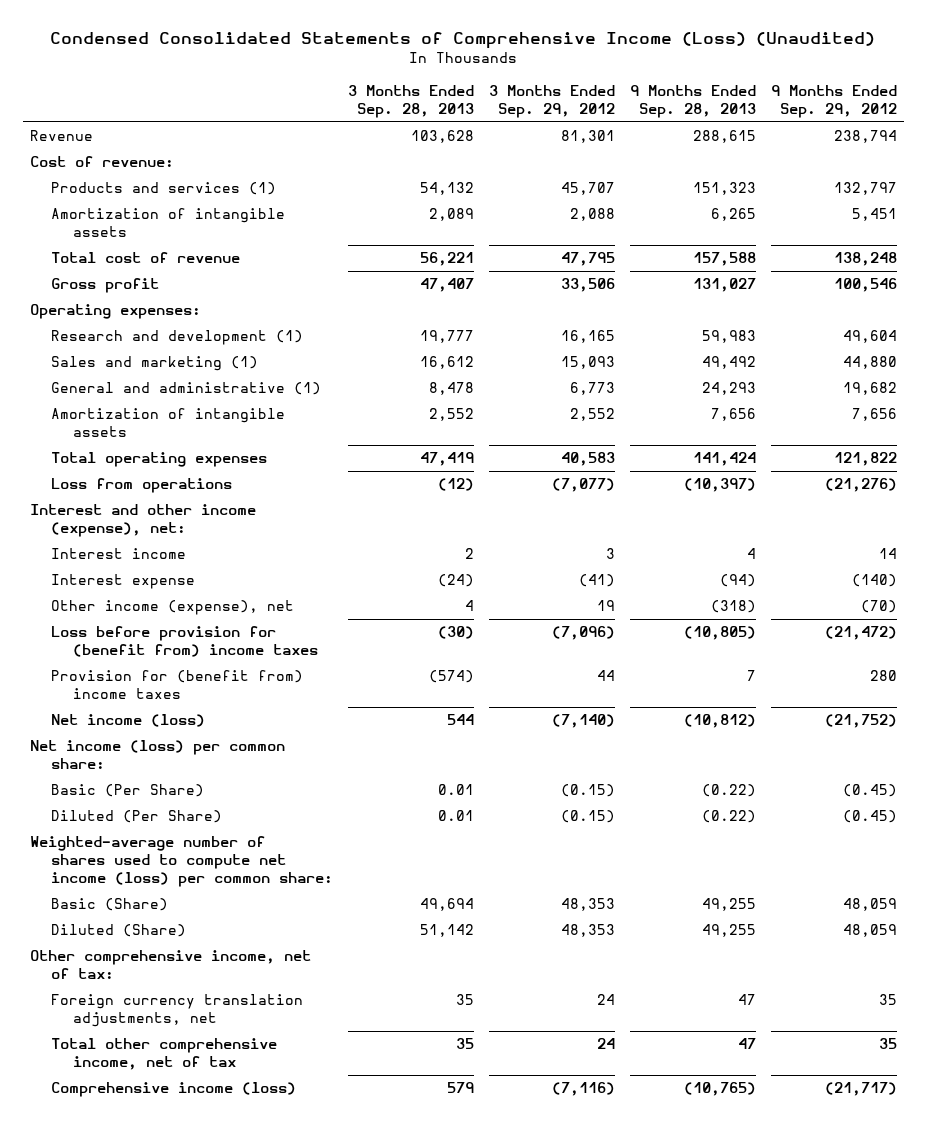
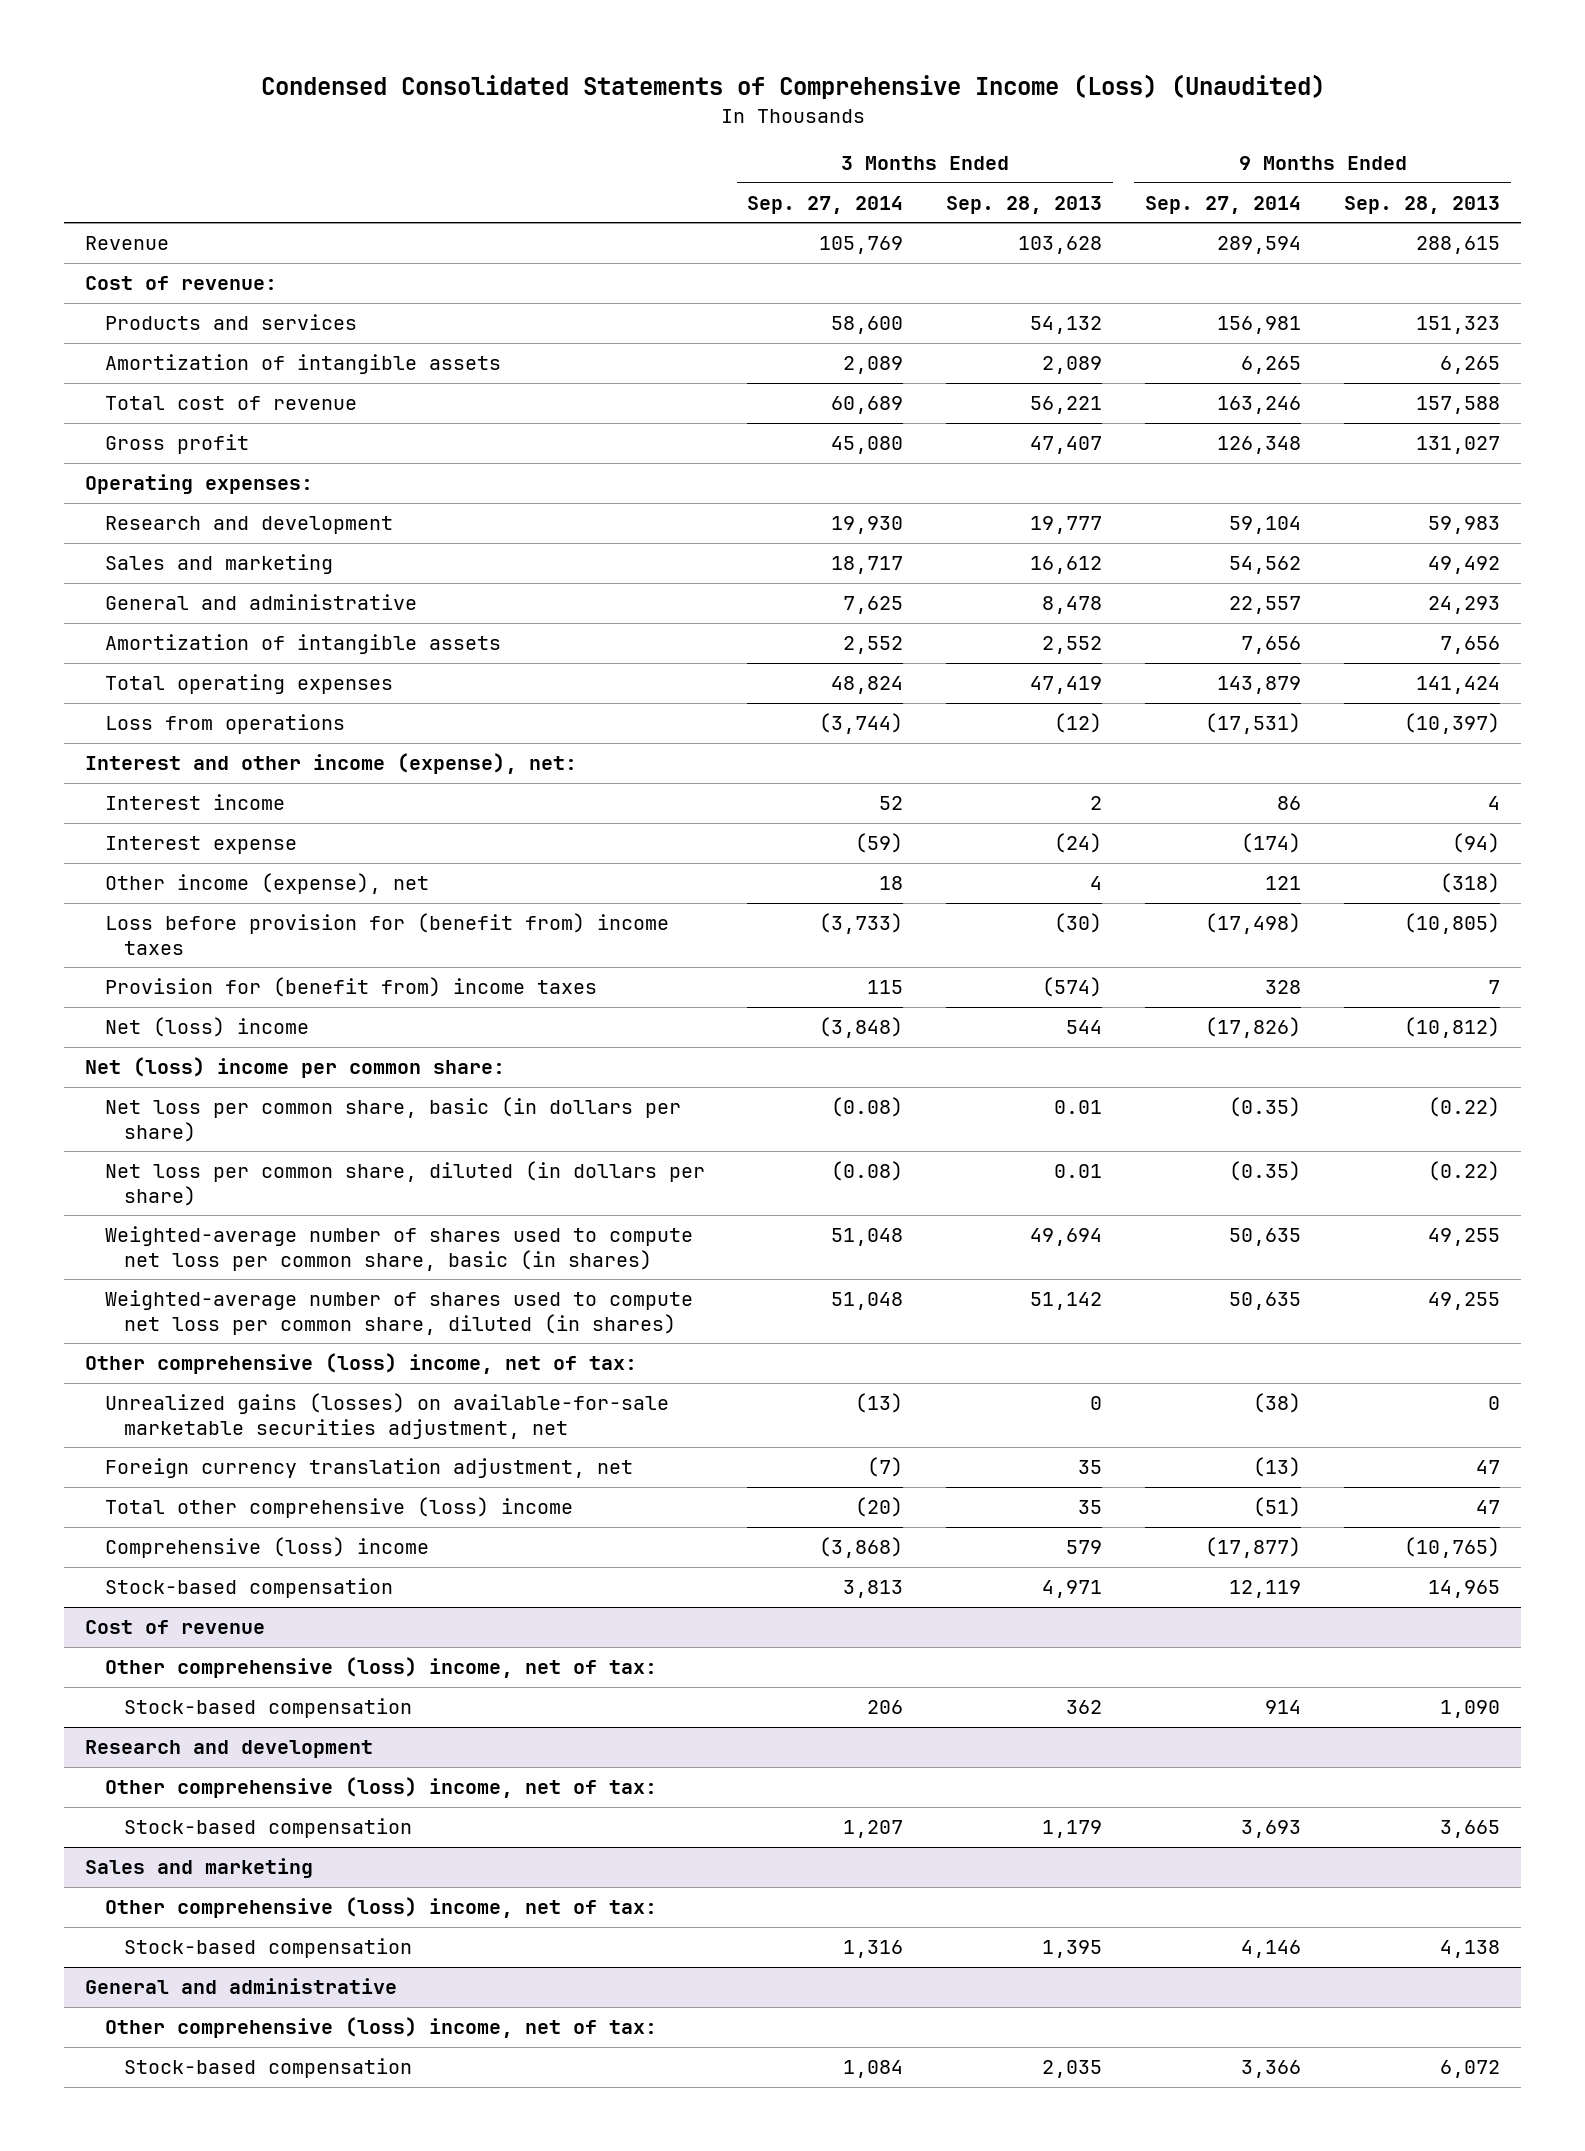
[489,84,616,118] 3 Months Ended Sep. 29, 2012 -> none
[770,84,897,118] 9 Months Ended Sep. 29, 2012 -> none
none -> [747,195,904,214] Sep. 27, 2014
none -> [1145,195,1302,214] Sep. 27, 2014
[51,182,277,196] Products and services (1) -> [104,314,357,331] Products and services
[51,330,304,346] Research and development (1) -> [104,516,393,535] Research and development
[51,356,259,372] Sales and marketing (1) -> [104,554,333,575] Sales and marketing
[51,382,322,396] General and administrative (1) -> [104,594,417,611] General and administrative
[30,836,334,888] Weighted-average number of shares used to compute net income (loss) per common share: -> none
[51,714,206,728] Net income (loss) -> [104,1017,309,1038] Net (loss) income
[30,740,286,770] Net income (loss) per common share: -> [85,1057,506,1079] Net (loss) income per common share:
[51,784,205,798] Basic (Per Share) -> [104,1097,681,1142] Net loss per common share, basic (in dollars per share)
[51,810,223,824] Diluted (Per Share) -> [104,1161,705,1206] Net loss per common share, diluted (in dollars per share)
[51,898,169,912] Basic (Share) -> [104,1226,693,1271] Weighted-average number of shares used to compute net loss per common share, basic (in shares)
[51,924,187,938] Diluted (Share) -> [104,1290,693,1335] Weighted-average number of shares used to compute net loss per common share, diluted (in shares)
[30,950,312,980] Other comprehensive income, net of tax: -> [85,1353,638,1375] Other comprehensive (loss) income, net of tax:
none -> [104,1393,669,1439] Unrealized gains (losses) on available-for-sale marketable securities adjustment, net
[51,994,304,1028] Foreign currency translation adjustments, net -> [104,1458,633,1479] Foreign currency translation adjustment, net
[51,1038,278,1071] Total other comprehensive income, net of tax -> [104,1497,573,1519] Total other comprehensive (loss) income
[51,1082,297,1098] Comprehensive income (loss) -> [104,1537,429,1559] Comprehensive (loss) income
none -> [104,1578,393,1599] Stock-based compensation
none -> [85,1620,266,1635] Cost of revenue
none -> [104,1657,657,1679] Other comprehensive (loss) income, net of tax:
none -> [123,1698,412,1719] Stock-based compensation
none -> [85,1740,374,1759] Research and development
none -> [104,1777,657,1799] Other comprehensive (loss) income, net of tax:
none -> [123,1818,412,1839] Stock-based compensation
none -> [85,1858,314,1879] Sales and marketing
none -> [104,1897,657,1919] Other comprehensive (loss) income, net of tax:
none -> [123,1938,412,1959] Stock-based compensation
none -> [85,1978,398,1995] General and administrative
none -> [104,2017,657,2039] Other comprehensive (loss) income, net of tax:
none -> [123,2058,412,2079] Stock-based compensation

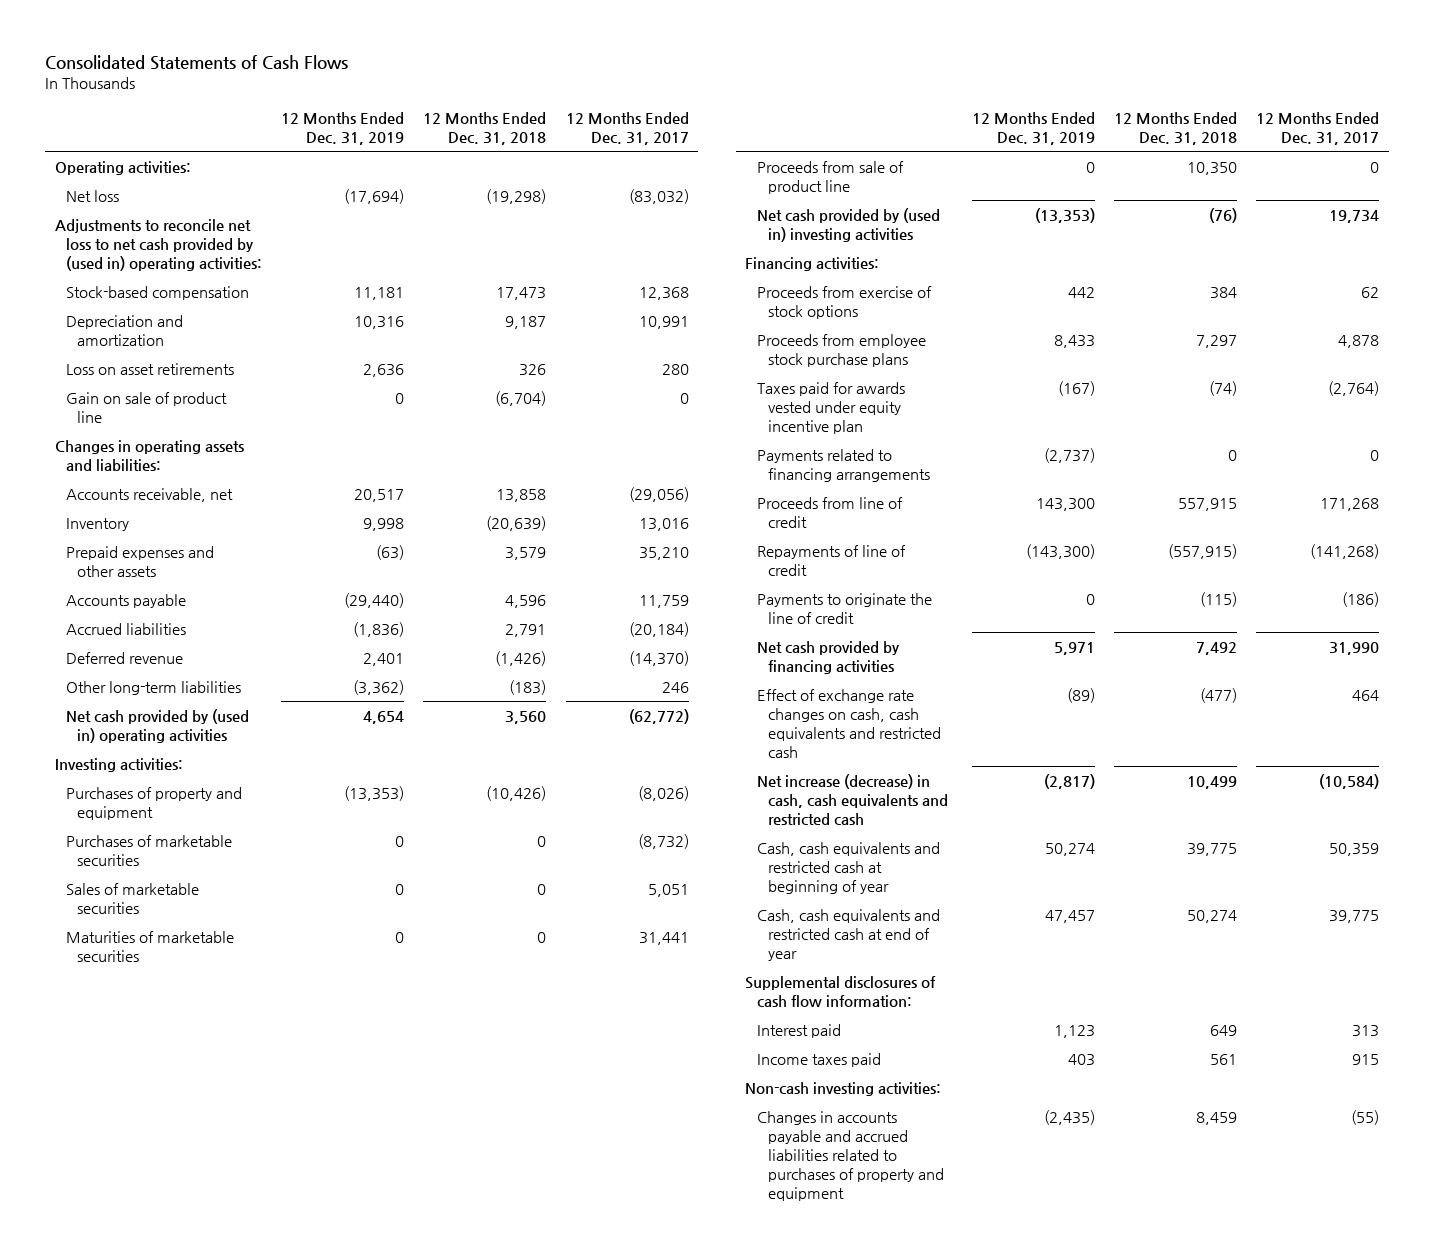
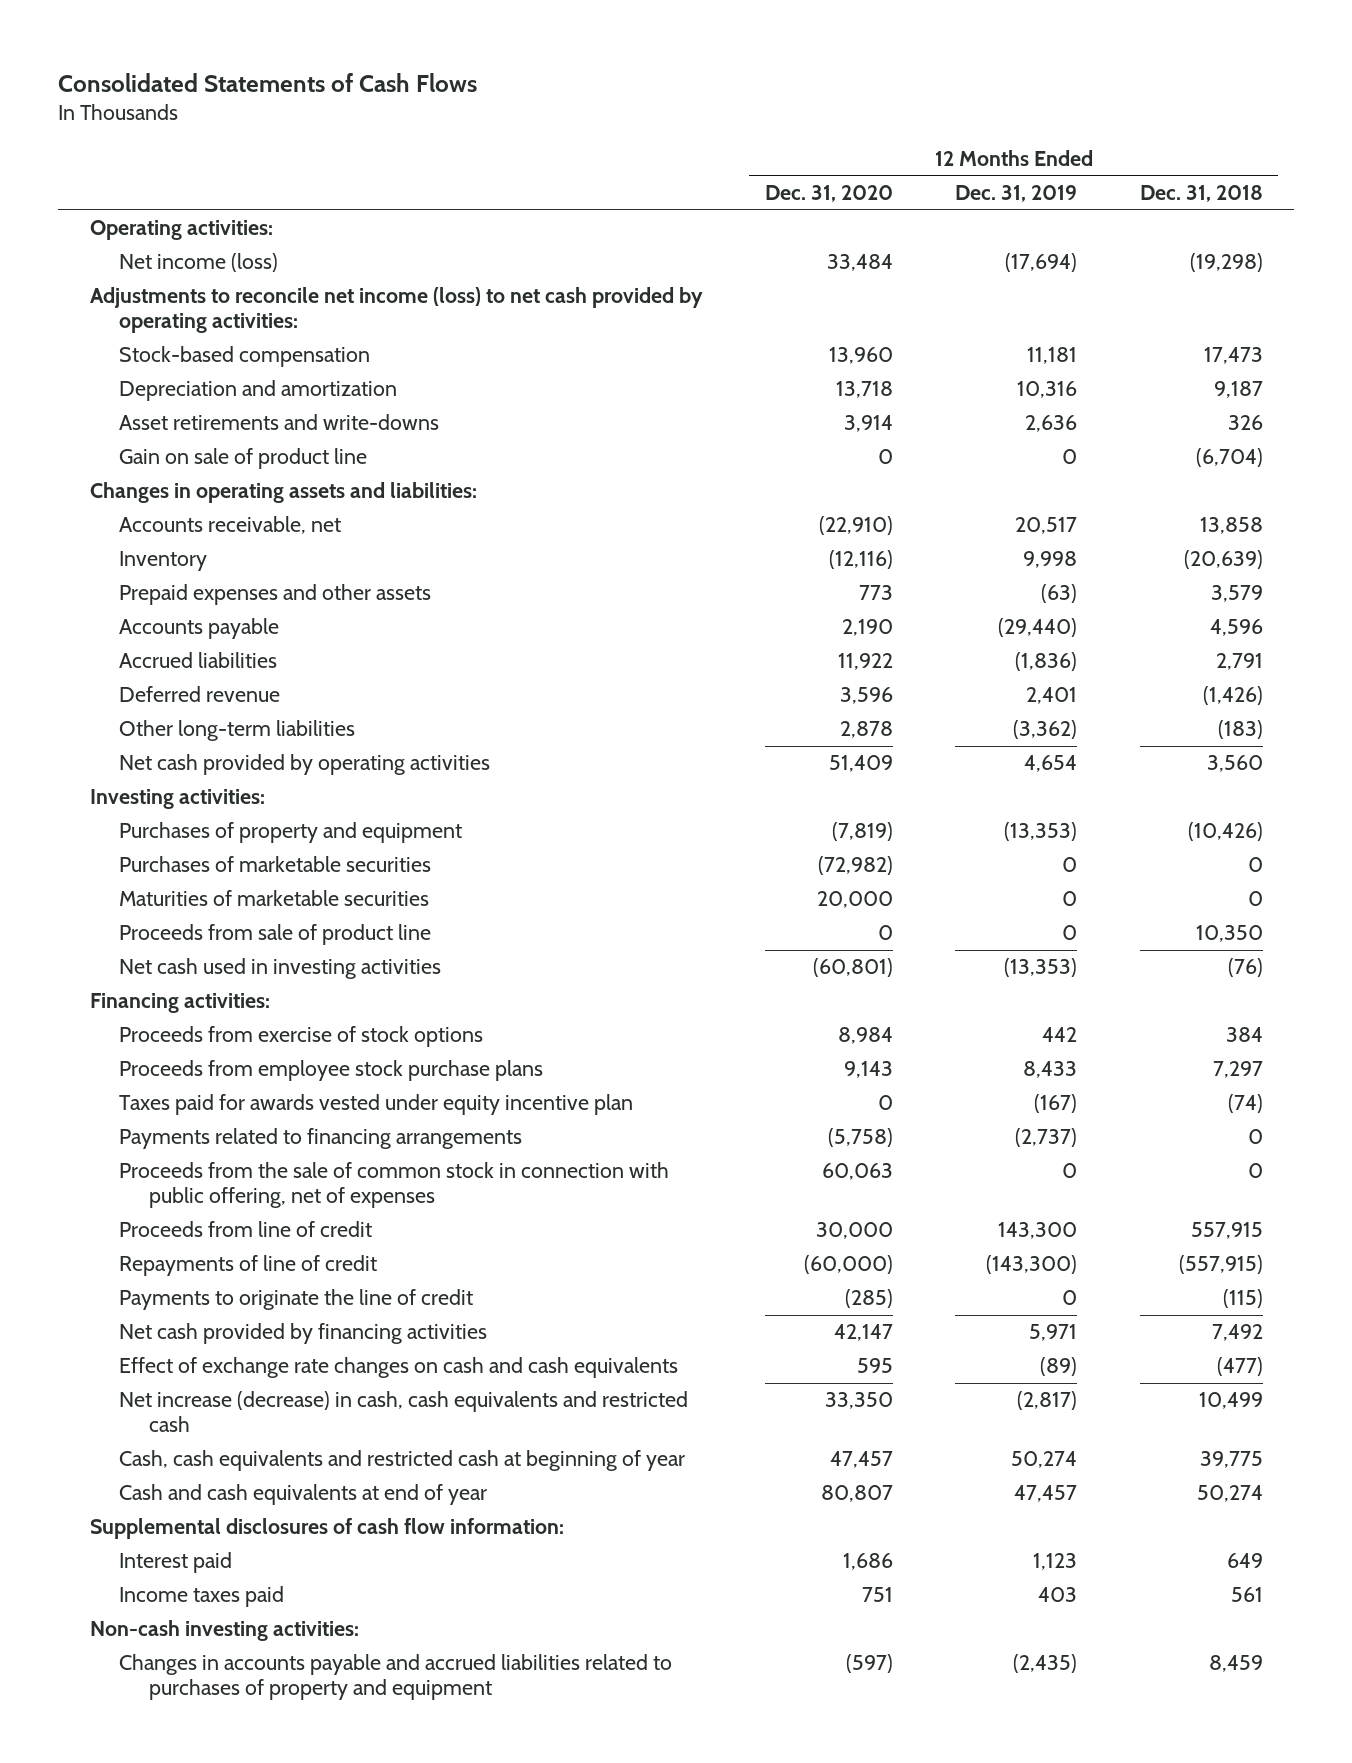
[565,112,689,146] 12 Months Ended Dec. 31, 2017 -> none
none -> [764,185,893,203] Dec. 31, 2020
[65,189,119,202] Net loss -> [119,253,279,273] Net income (loss)
[54,218,262,271] Adjustments to reconcile net loss to net cash provided by (used in) operating activities: -> [89,287,703,334] Adjustments to reconcile net income (loss) to net cash provided by operating activities:
[65,362,234,375] Loss on asset retirements -> [119,414,440,431] Asset retirements and write-downs
[65,708,249,743] Net cash provided by (used in) operating activities -> [119,754,491,776] Net cash provided by operating activities
[65,882,199,914] Sales of marketable securities -> none
[756,207,940,242] Net cash provided by (used in) investing activities -> [119,958,442,980] Net cash used in investing activities
none -> [119,1162,670,1209] Proceeds from the sale of common stock in connection with public offering, net of expenses
[756,688,941,758] Effect of exchange rate changes on cash, cash equivalents and restricted cash -> [119,1357,679,1379] Effect of exchange rate changes on cash and cash equivalents
[756,908,940,961] Cash, cash equivalents and restricted cash at end of year -> [119,1484,488,1506] Cash and cash equivalents at end of year

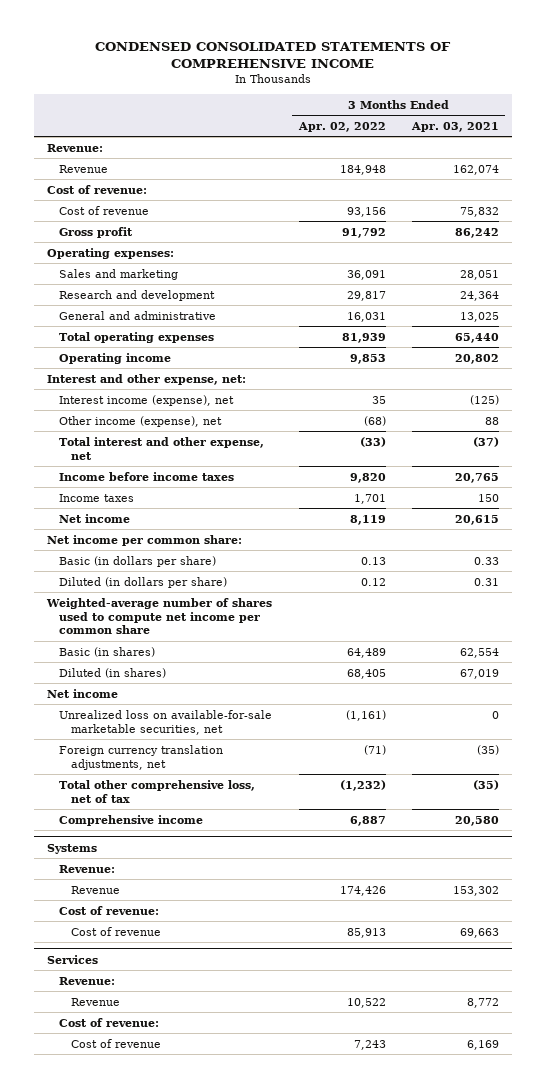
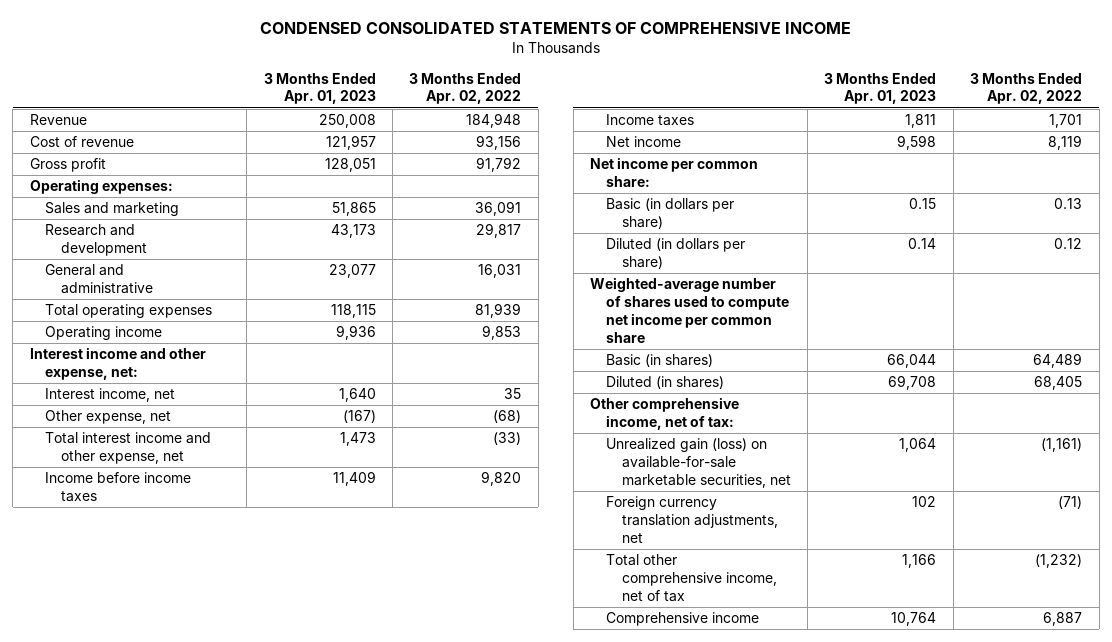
[410,121,499,132] Apr. 03, 2021 -> none
none -> [263,72,376,105] 3 Months Ended Apr. 01, 2023
[47,143,104,152] Revenue: -> none
[47,184,148,194] Cost of revenue: -> none
[47,373,247,385] Interest and other expense, net: -> [29,347,206,381] Interest income and other expense, net:
[59,394,235,406] Interest income (expense), net -> [45,388,176,403] Interest income, net
[59,415,223,427] Other income (expense), net -> [45,410,172,425] Other expense, net
[59,436,265,460] Total interest and other expense, net -> [45,432,212,465] Total interest income and other expense, net
[47,688,119,698] Net income -> [590,397,740,431] Other comprehensive income, net of tax:
[59,709,273,735] Unrealized loss on available-for-sale marketable securities, net -> [605,438,791,489] Unrealized gain (loss) on available-for-sale marketable securities, net
[59,779,256,803] Total other comprehensive loss, net of tax -> [605,554,777,603] Total other comprehensive income, net of tax
[47,843,98,854] Systems -> none
[59,864,116,873] Revenue: -> none
[71,885,121,894] Revenue -> none
[59,905,160,915] Cost of revenue: -> none
[71,926,162,936] Cost of revenue -> none
[47,954,99,964] Services -> none
[59,976,116,985] Revenue: -> none
[71,997,121,1006] Revenue -> none
[59,1017,160,1027] Cost of revenue: -> none
[71,1038,162,1048] Cost of revenue -> none

